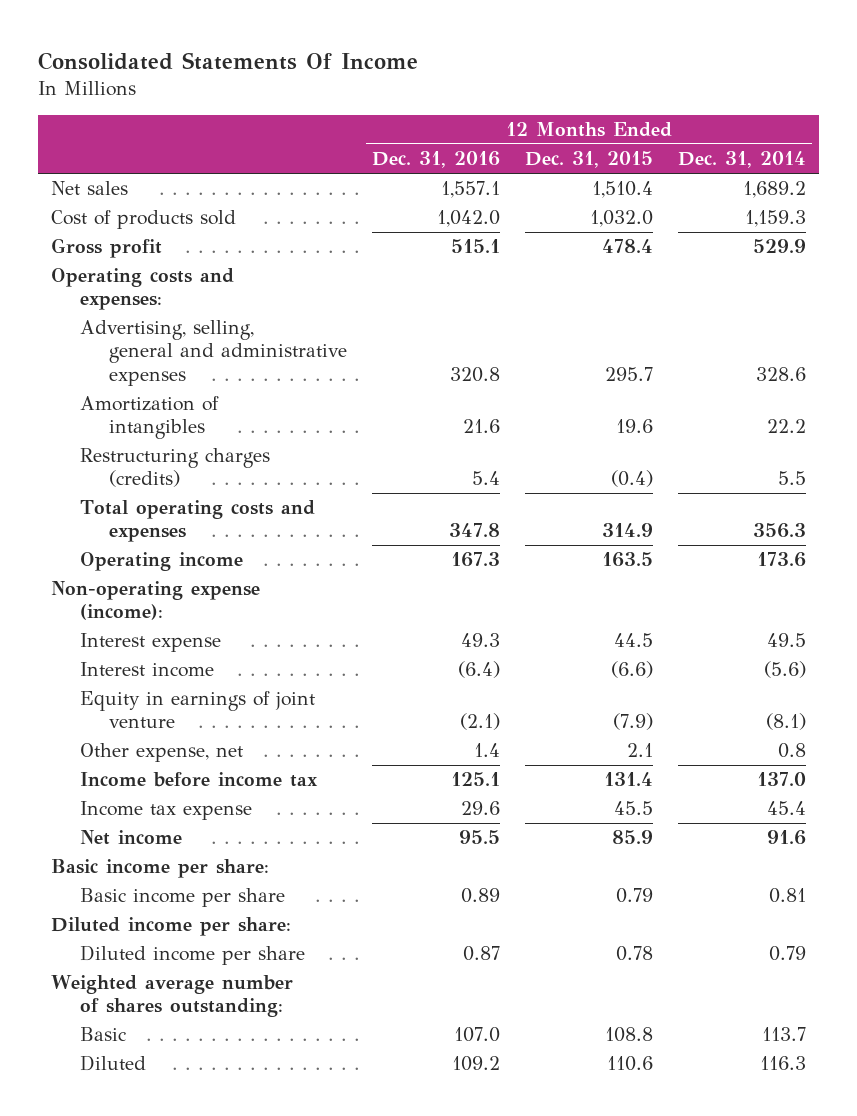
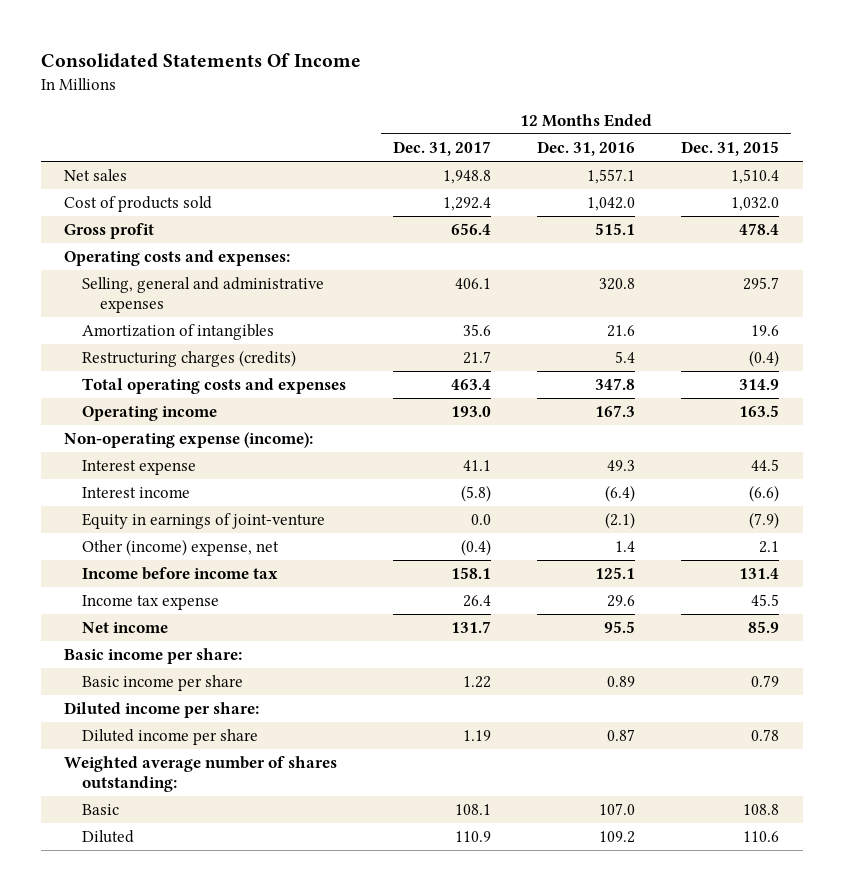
[678,151,807,169] Dec. 31, 2014 -> none
none -> [392,141,491,157] Dec. 31, 2017
[80,320,348,386] Advertising, selling, general and administrative expenses -> [82,277,325,313] Selling, general and administrative expenses
[80,691,316,729] Equity in earnings of joint venture -> [82,513,326,530] Equity in earnings of joint-venture
[80,743,244,763] Other expense, net -> [82,539,280,557] Other (income) expense, net

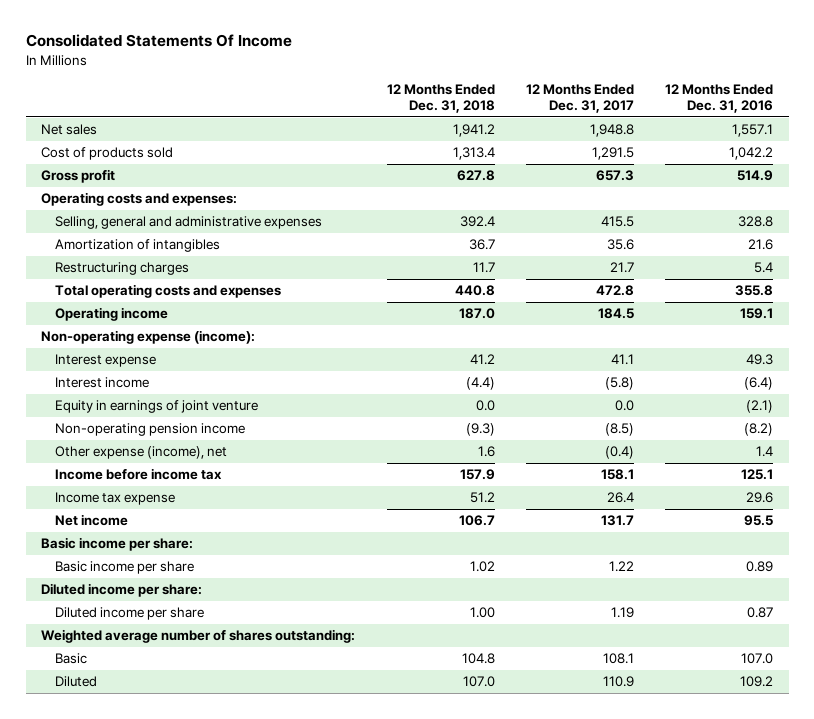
[681,141,780,157] Dec. 31, 2015 -> none
none -> [386,84,495,114] 12 Months Ended Dec. 31, 2018
[442,197,491,212] 1,292.4 -> [591,147,634,161] 1,291.5
[586,197,635,212] 1,042.0 -> [729,147,774,161] 1,042.2
[450,223,491,236] 656.4 -> [595,170,634,182] 657.3
[594,223,635,236] 515.1 -> [737,170,774,182] 514.9
[454,278,491,290] 406.1 -> [600,216,634,228] 415.5
[598,278,635,291] 320.8 -> [738,216,774,228] 328.8
[82,350,297,368] Restructuring charges (credits) -> [54,262,189,276] Restructuring charges
[450,379,491,391] 463.4 -> [595,285,634,297] 472.8
[594,378,635,391] 347.8 -> [735,285,774,297] 355.8
[450,406,491,418] 193.0 -> [597,308,634,320] 184.5
[594,405,635,418] 167.3 -> [740,308,774,320] 159.1
[82,513,326,530] Equity in earnings of joint-venture -> [54,400,258,414] Equity in earnings of joint venture
none -> [54,423,245,437] Non-operating pension income
[82,539,280,557] Other (income) expense, net -> [54,446,227,460] Other expense (income), net

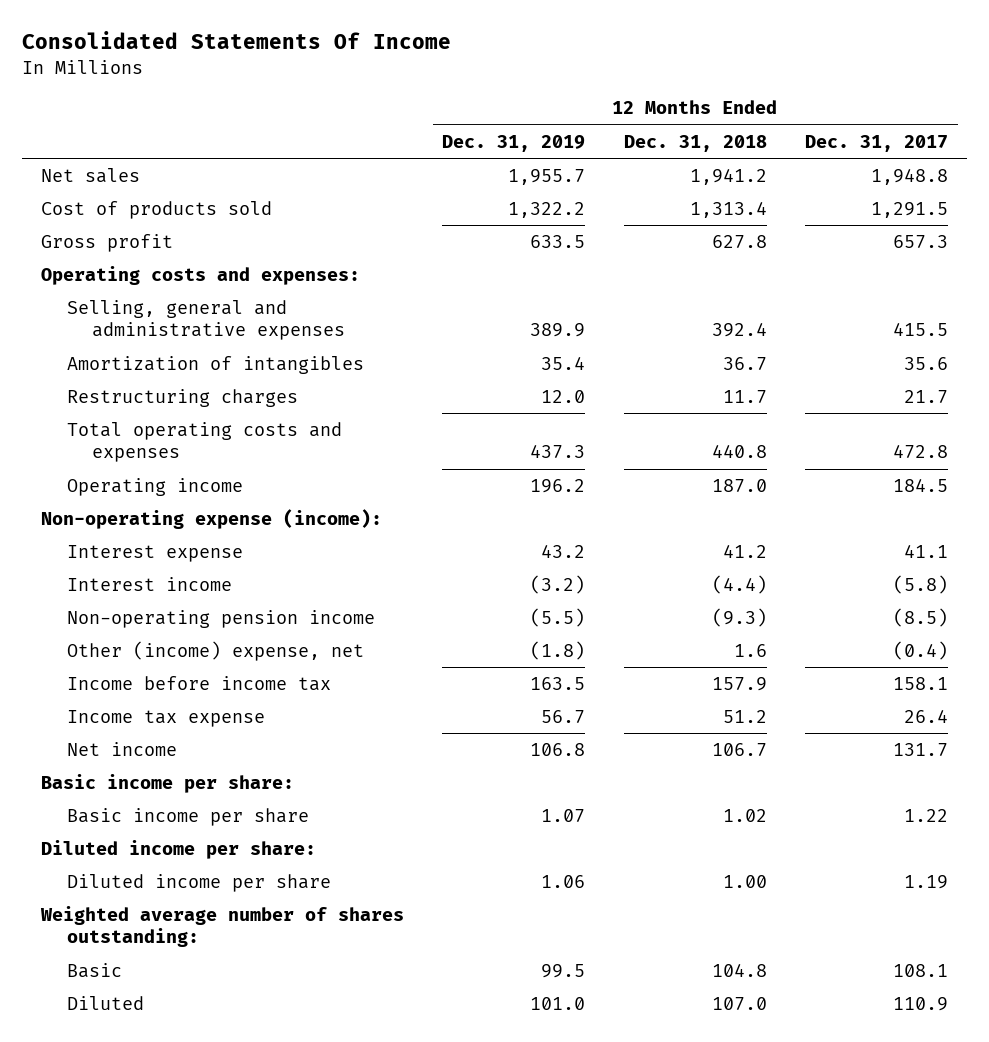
[665,84,774,114] 12 Months Ended Dec. 31, 2016 -> none
none -> [442,134,586,152] Dec. 31, 2019
[54,400,258,414] Equity in earnings of joint venture -> none
[54,446,227,460] Other expense (income), net -> [66,640,364,661] Other (income) expense, net

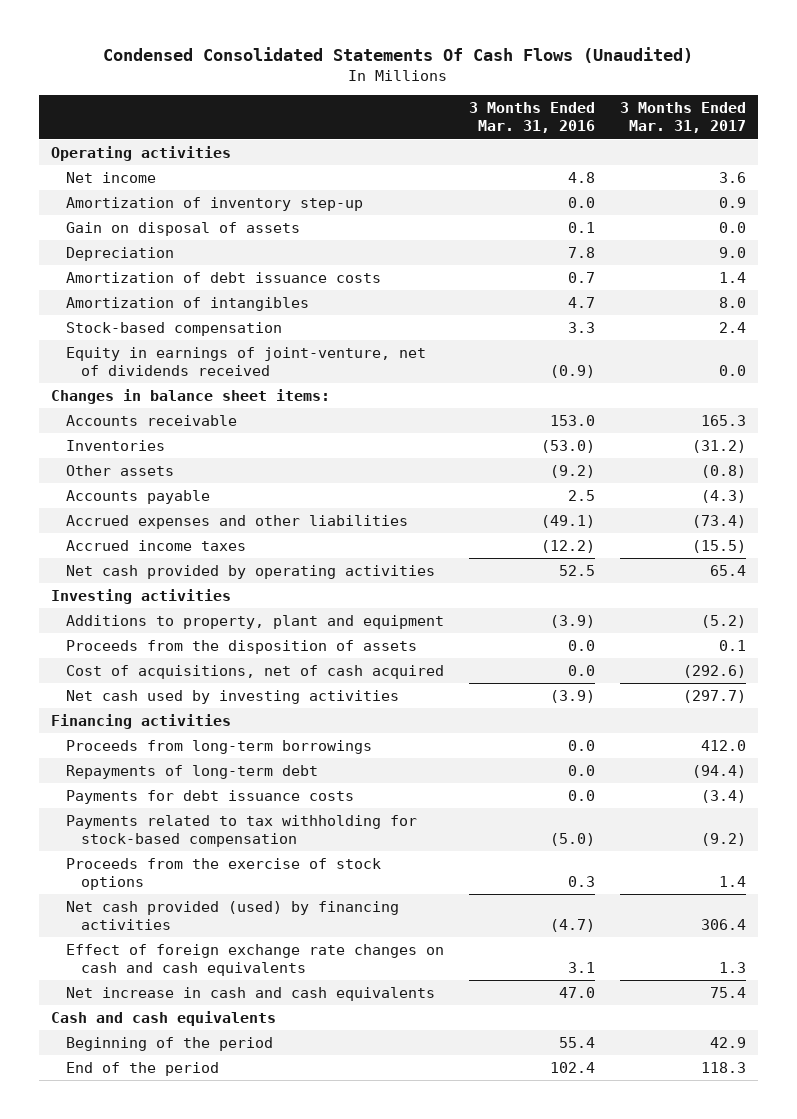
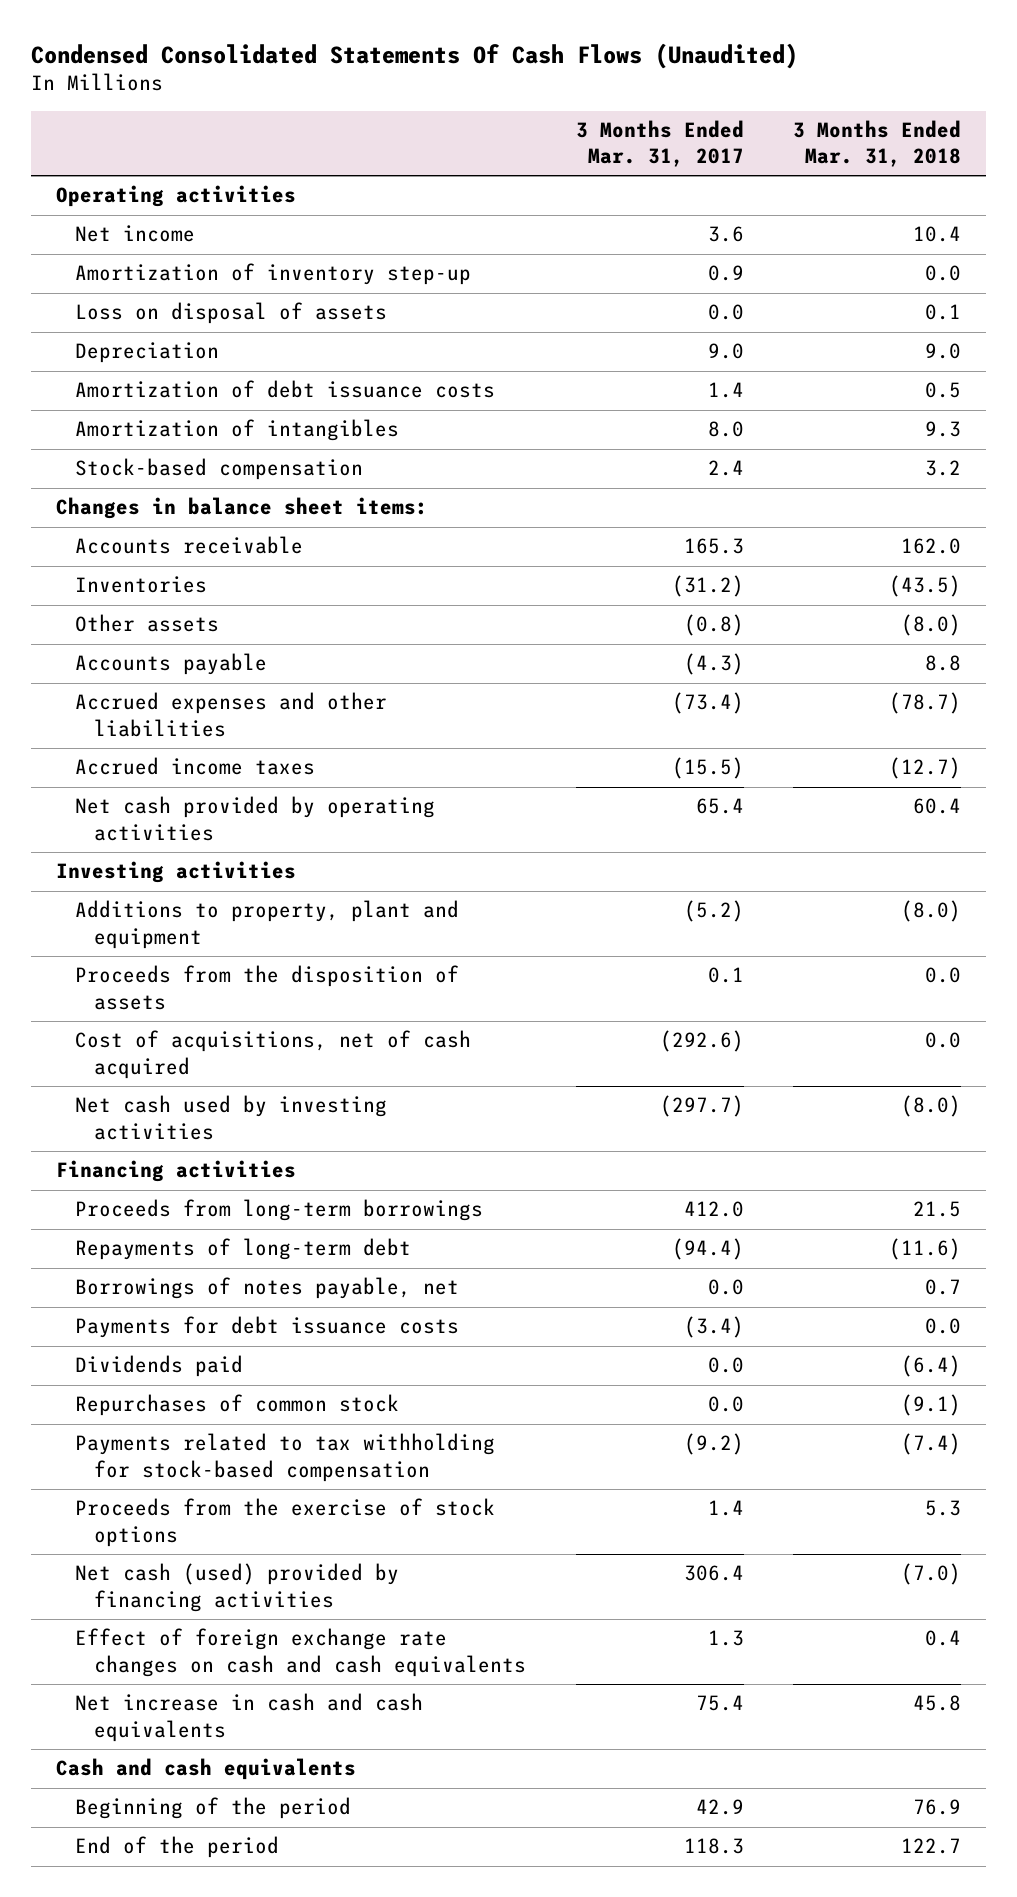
[468,102,595,134] 3 Months Ended Mar. 31, 2016 -> none
none -> [793,119,962,168] 3 Months Ended Mar. 31, 2018
[65,221,300,236] Gain on disposal of assets -> [75,302,388,325] Loss on disposal of assets
[65,346,426,377] Equity in earnings of joint-venture, net of dividends received -> none
none -> [75,1277,460,1300] Borrowings of notes payable, net
none -> [75,1355,244,1378] Dividends paid
none -> [75,1394,400,1417] Repurchases of common stock
[65,900,399,931] Net cash provided (used) by financing activities -> [75,1563,400,1612] Net cash (used) provided by financing activities

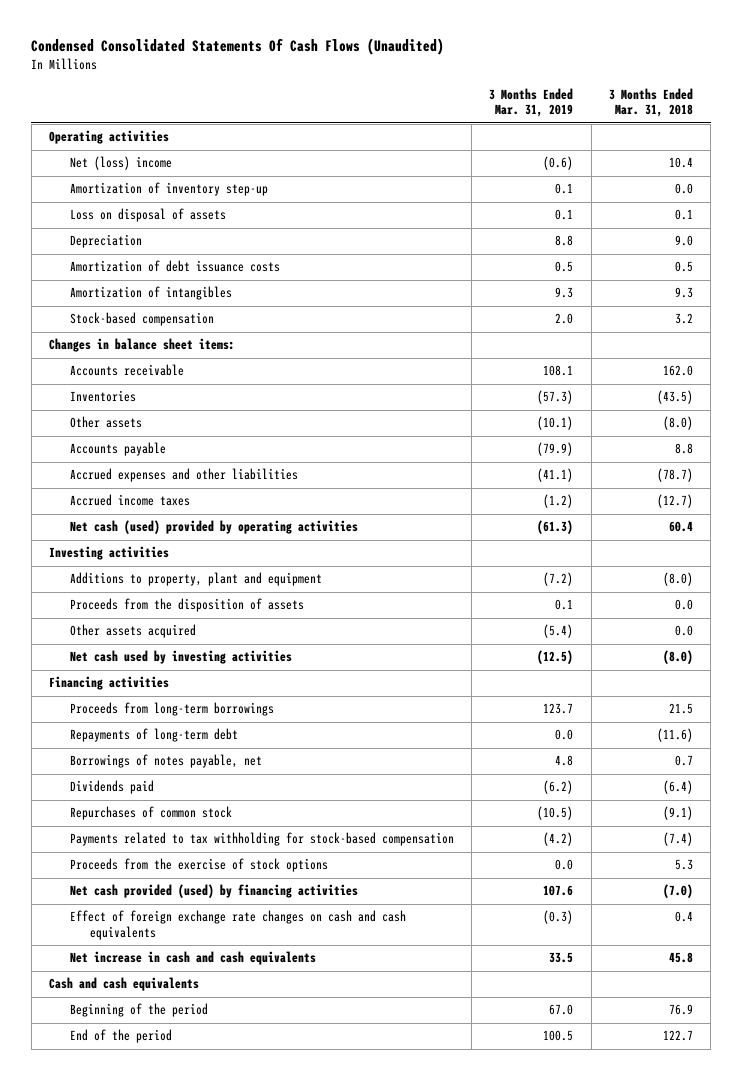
[575,119,744,168] 3 Months Ended Mar. 31, 2017 -> none
none -> [489,87,574,118] 3 Months Ended Mar. 31, 2019
[75,225,196,243] Net income -> [69,156,172,171] Net (loss) income
[75,796,436,841] Net cash provided by operating activities -> [69,520,358,535] Net cash (used) provided by operating activities
[75,1030,472,1079] Cost of acquisitions, net of cash acquired -> none
none -> [69,624,196,639] Other assets acquired
[75,1316,460,1339] Payments for debt issuance costs -> none
[75,1563,400,1612] Net cash (used) provided by financing activities -> [69,884,358,899] Net cash provided (used) by financing activities

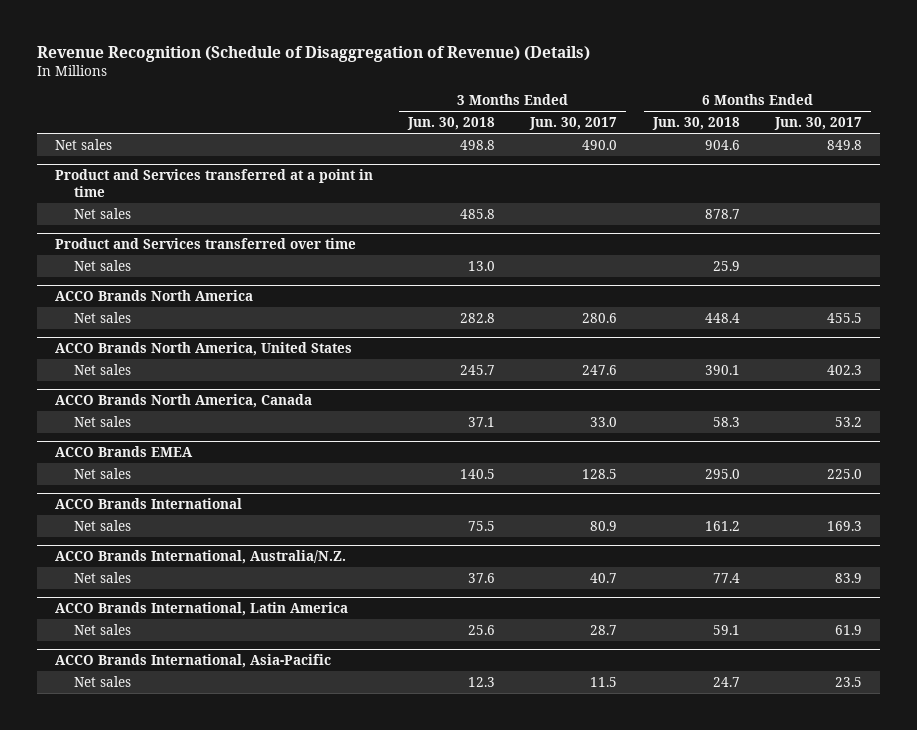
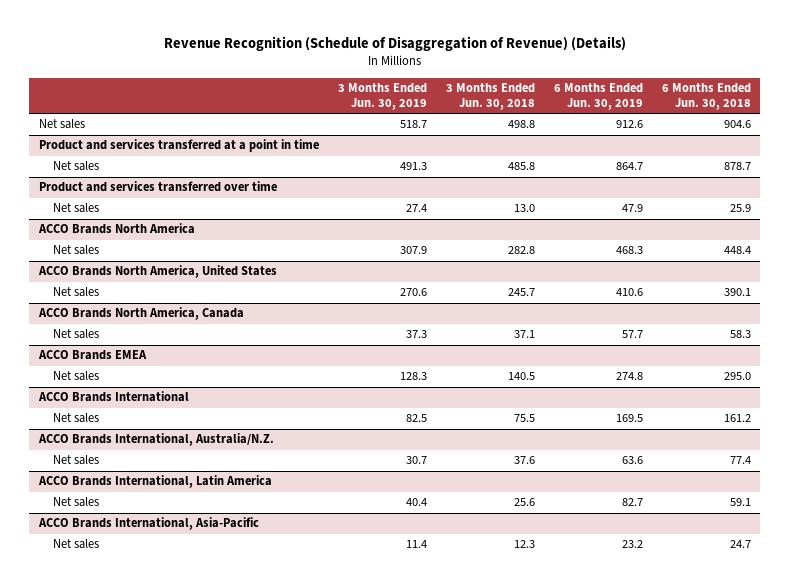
[529,117,618,131] Jun. 30, 2017 -> none
[774,117,863,131] Jun. 30, 2017 -> none
none -> [337,82,427,111] 3 Months Ended Jun. 30, 2019
none -> [553,82,643,111] 6 Months Ended Jun. 30, 2019
[54,169,373,198] Product and Services transferred at a point in time -> [38,139,319,153] Product and services transferred at a point in time
[54,238,356,250] Product and Services transferred over time -> [38,181,277,193] Product and services transferred over time

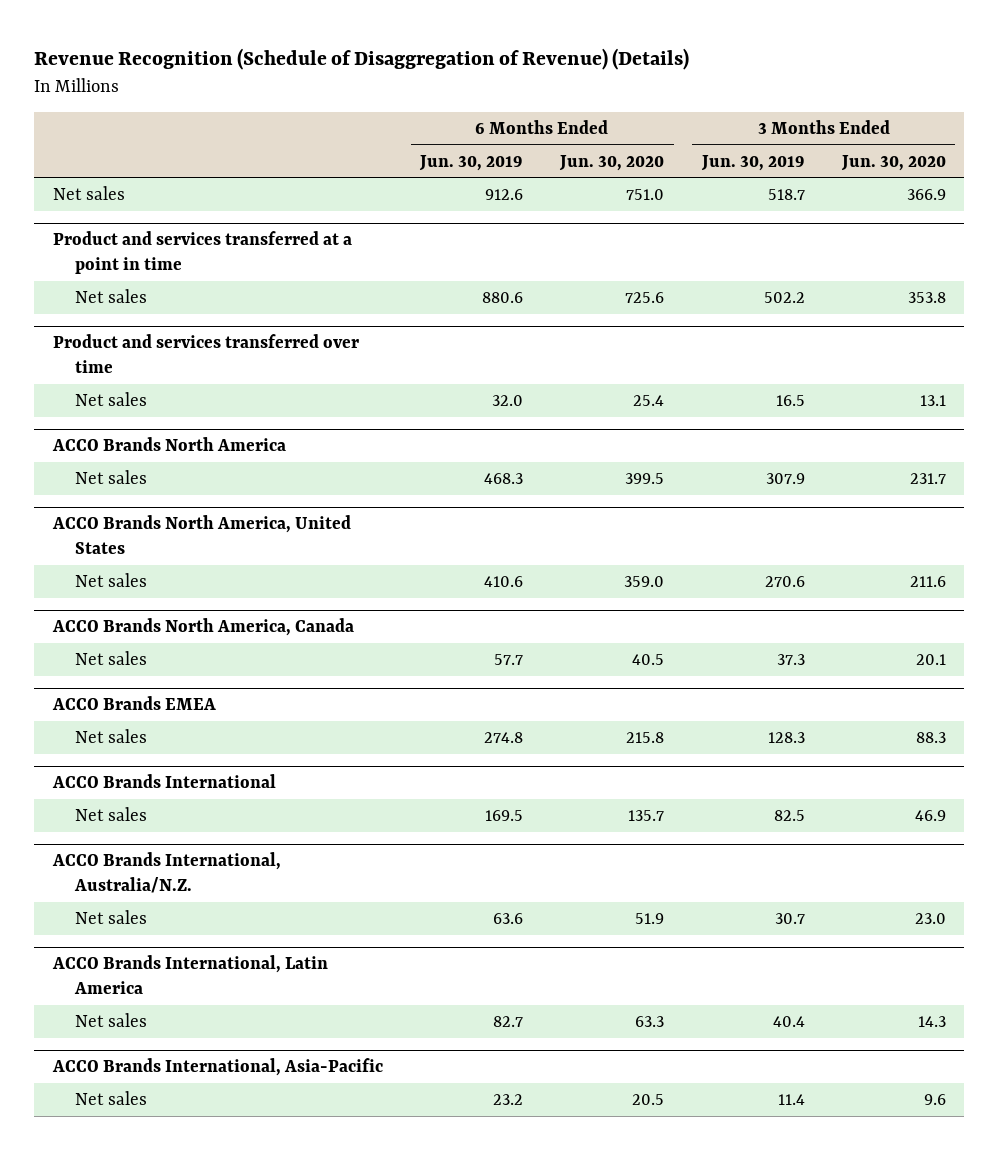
[445,82,535,111] 3 Months Ended Jun. 30, 2018 -> none
[661,82,751,111] 6 Months Ended Jun. 30, 2018 -> none
none -> [559,154,665,171] Jun. 30, 2020
none -> [840,154,946,171] Jun. 30, 2020
[399,162,427,171] 491.3 -> [763,292,805,304] 502.2
[615,162,643,171] 864.7 -> [482,292,524,304] 880.6
[405,204,427,213] 27.4 -> [775,395,805,407] 16.5
[621,204,643,213] 47.9 -> [492,395,524,407] 32.0

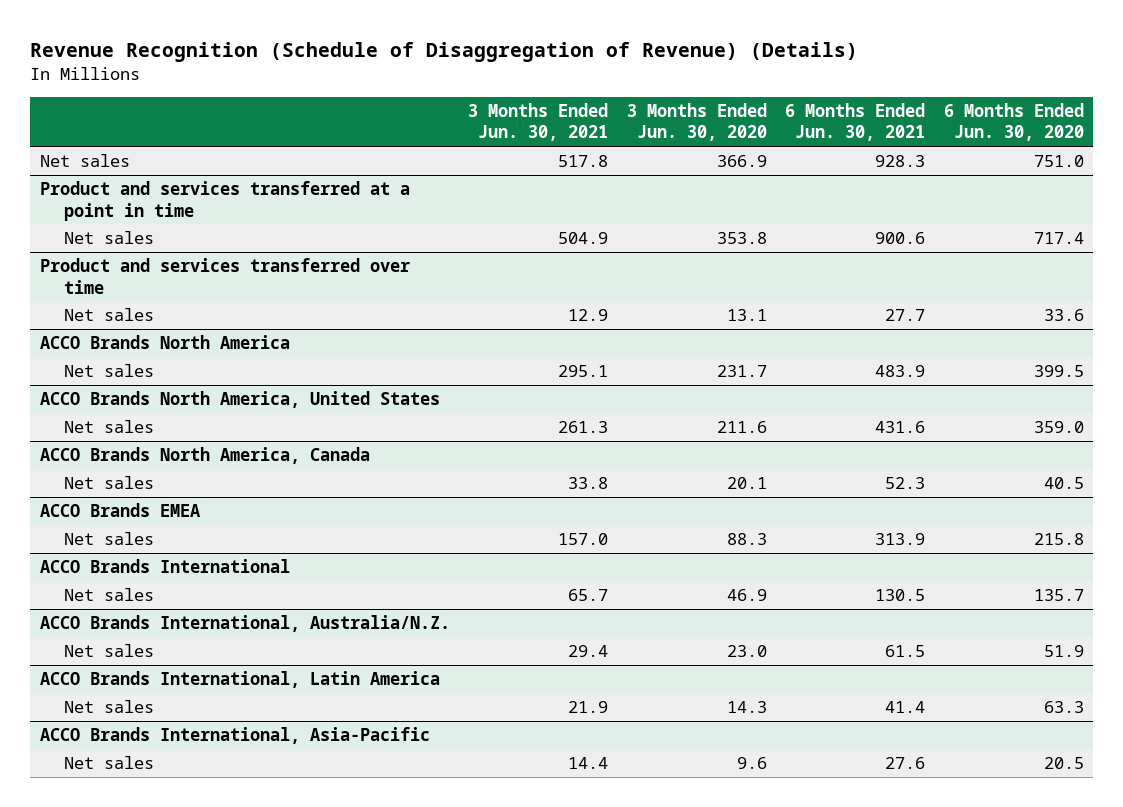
[419,154,524,171] Jun. 30, 2019 -> none
[700,154,805,171] Jun. 30, 2019 -> none
none -> [468,102,609,142] 3 Months Ended Jun. 30, 2021
none -> [785,102,926,142] 6 Months Ended Jun. 30, 2021
[625,292,665,304] 725.6 -> [1033,232,1084,245] 717.4
[633,395,665,407] 25.4 -> [1043,309,1084,322] 33.6

